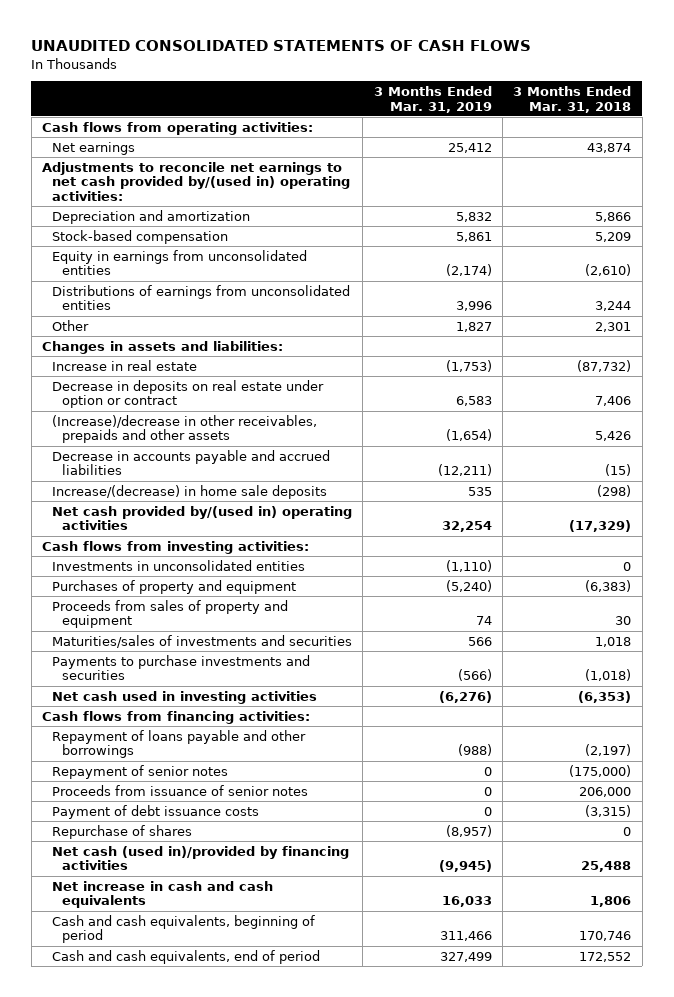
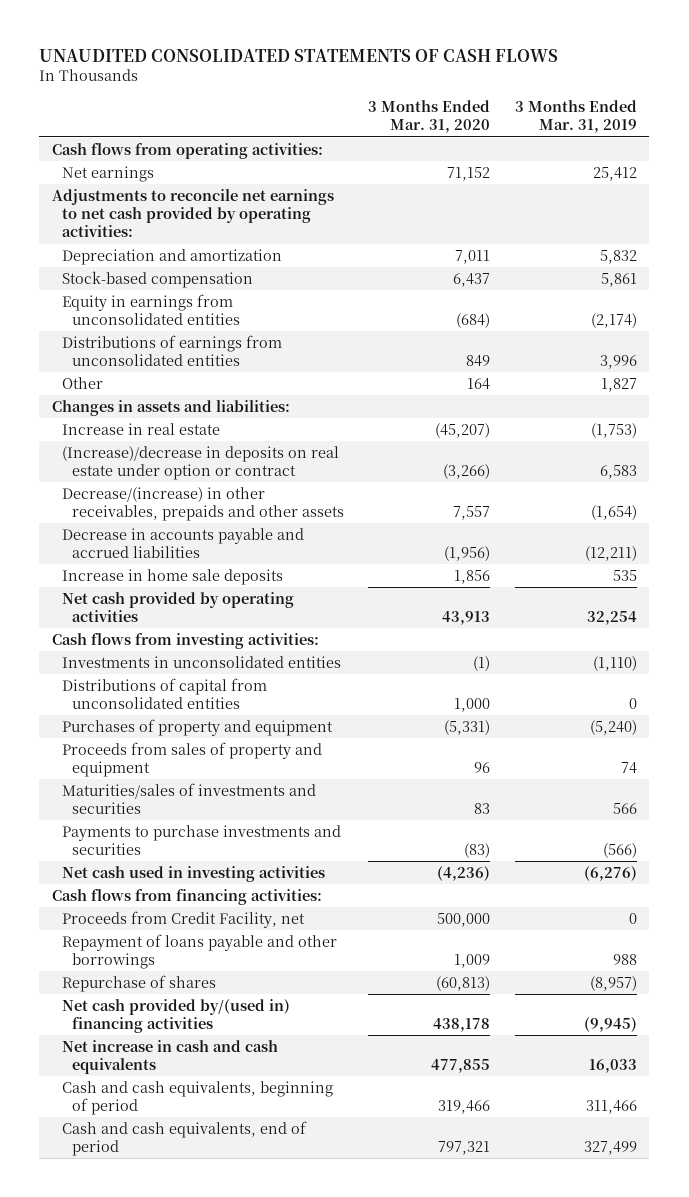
[513,85,632,113] 3 Months Ended Mar. 31, 2018 -> none
none -> [368,99,491,134] 3 Months Ended Mar. 31, 2020
[42,161,351,202] Adjustments to reconcile net earnings to net cash provided by/(used in) operating activities: -> [51,188,334,238] Adjustments to reconcile net earnings to net cash provided by operating activities:
[52,379,325,409] Decrease in deposits on real estate under option or contract -> [61,445,339,481] (Increase)/decrease in deposits on real estate under option or contract
[52,414,318,444] (Increase)/decrease in other receivables, prepaids and other assets -> [61,486,344,522] Decrease/(increase) in other receivables, prepaids and other assets
[52,484,328,499] Increase/(decrease) in home sale deposits -> [61,568,283,585] Increase in home sale deposits
[52,505,353,531] Net cash provided by/(used in) operating activities -> [61,591,294,623] Net cash provided by operating activities
none -> [61,677,267,710] Distributions of capital from unconsolidated entities
[52,764,229,779] Repayment of senior notes -> none
[52,784,309,796] Proceeds from issuance of senior notes -> none
[52,804,260,819] Payment of debt issuance costs -> none
none -> [61,910,305,928] Proceeds from Credit Facility, net
[457,744,492,757] (988) -> [613,954,638,966] 988
[52,845,350,871] Net cash (used in)/provided by financing activities -> [61,998,290,1034] Net cash provided by/(used in) financing activities

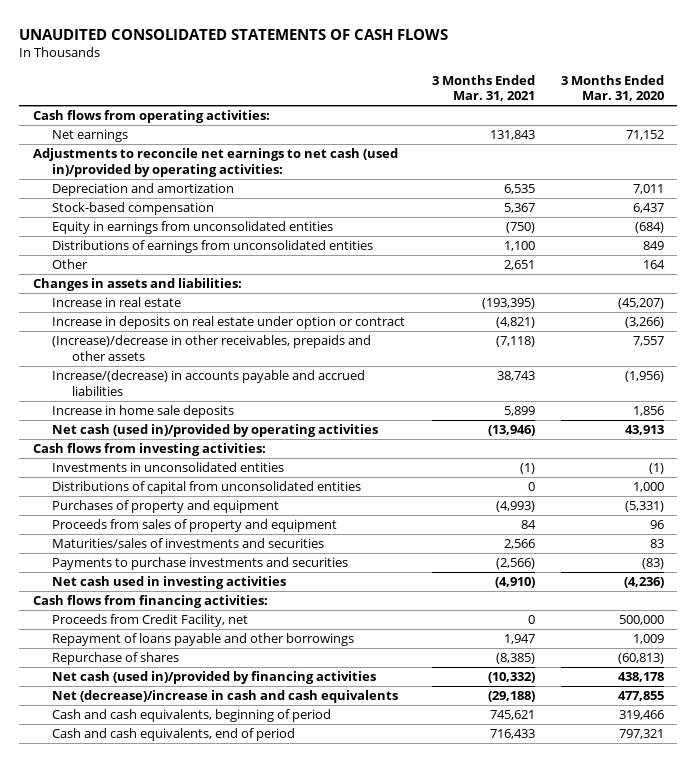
[515,99,638,134] 3 Months Ended Mar. 31, 2019 -> none
none -> [431,74,535,102] 3 Months Ended Mar. 31, 2021
[51,188,334,238] Adjustments to reconcile net earnings to net cash provided by operating activities: -> [32,148,398,177] Adjustments to reconcile net earnings to net cash (used in)/provided by operating activities:
[61,445,339,481] (Increase)/decrease in deposits on real estate under option or contract -> [52,316,406,330] Increase in deposits on real estate under option or contract
[61,486,344,522] Decrease/(increase) in other receivables, prepaids and other assets -> [52,335,372,361] (Increase)/decrease in other receivables, prepaids and other assets
[61,527,304,559] Decrease in accounts payable and accrued liabilities -> [52,370,366,396] Increase/(decrease) in accounts payable and accrued liabilities
[61,591,294,623] Net cash provided by operating activities -> [52,424,379,438] Net cash (used in)/provided by operating activities
[61,998,290,1034] Net cash provided by/(used in) financing activities -> [52,671,377,685] Net cash (used in)/provided by financing activities
[61,1039,278,1075] Net increase in cash and cash equivalents -> [52,690,399,704] Net (decrease)/increase in cash and cash equivalents

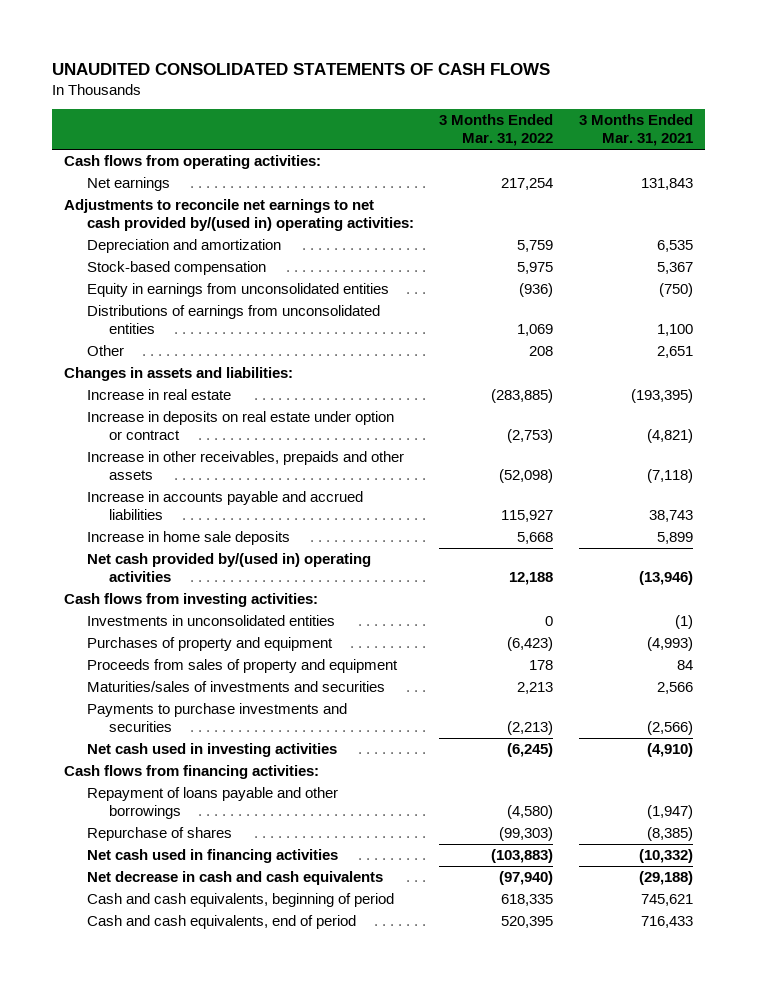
[560,74,664,102] 3 Months Ended Mar. 31, 2020 -> none
none -> [439,114,554,147] 3 Months Ended Mar. 31, 2022
[32,148,398,177] Adjustments to reconcile net earnings to net cash (used in)/provided by operating activities: -> [64,198,414,232] Adjustments to reconcile net earnings to net cash provided by/(used in) operating activities:
[52,335,372,361] (Increase)/decrease in other receivables, prepaids and other assets -> [86,450,404,481] Increase in other receivables, prepaids and other assets
[52,370,366,396] Increase/(decrease) in accounts payable and accrued liabilities -> [86,490,363,521] Increase in accounts payable and accrued liabilities
[52,424,379,438] Net cash (used in)/provided by operating activities -> [86,552,371,583] Net cash provided by/(used in) operating activities
[52,481,362,495] Distributions of capital from unconsolidated entities -> none
[52,614,249,628] Proceeds from Credit Facility, net -> none
[503,634,535,645] 1,947 -> [646,805,693,820] (1,947)
[52,671,377,685] Net cash (used in)/provided by financing activities -> [86,848,338,863] Net cash used in financing activities
[52,690,399,704] Net (decrease)/increase in cash and cash equivalents -> [86,870,383,885] Net decrease in cash and cash equivalents

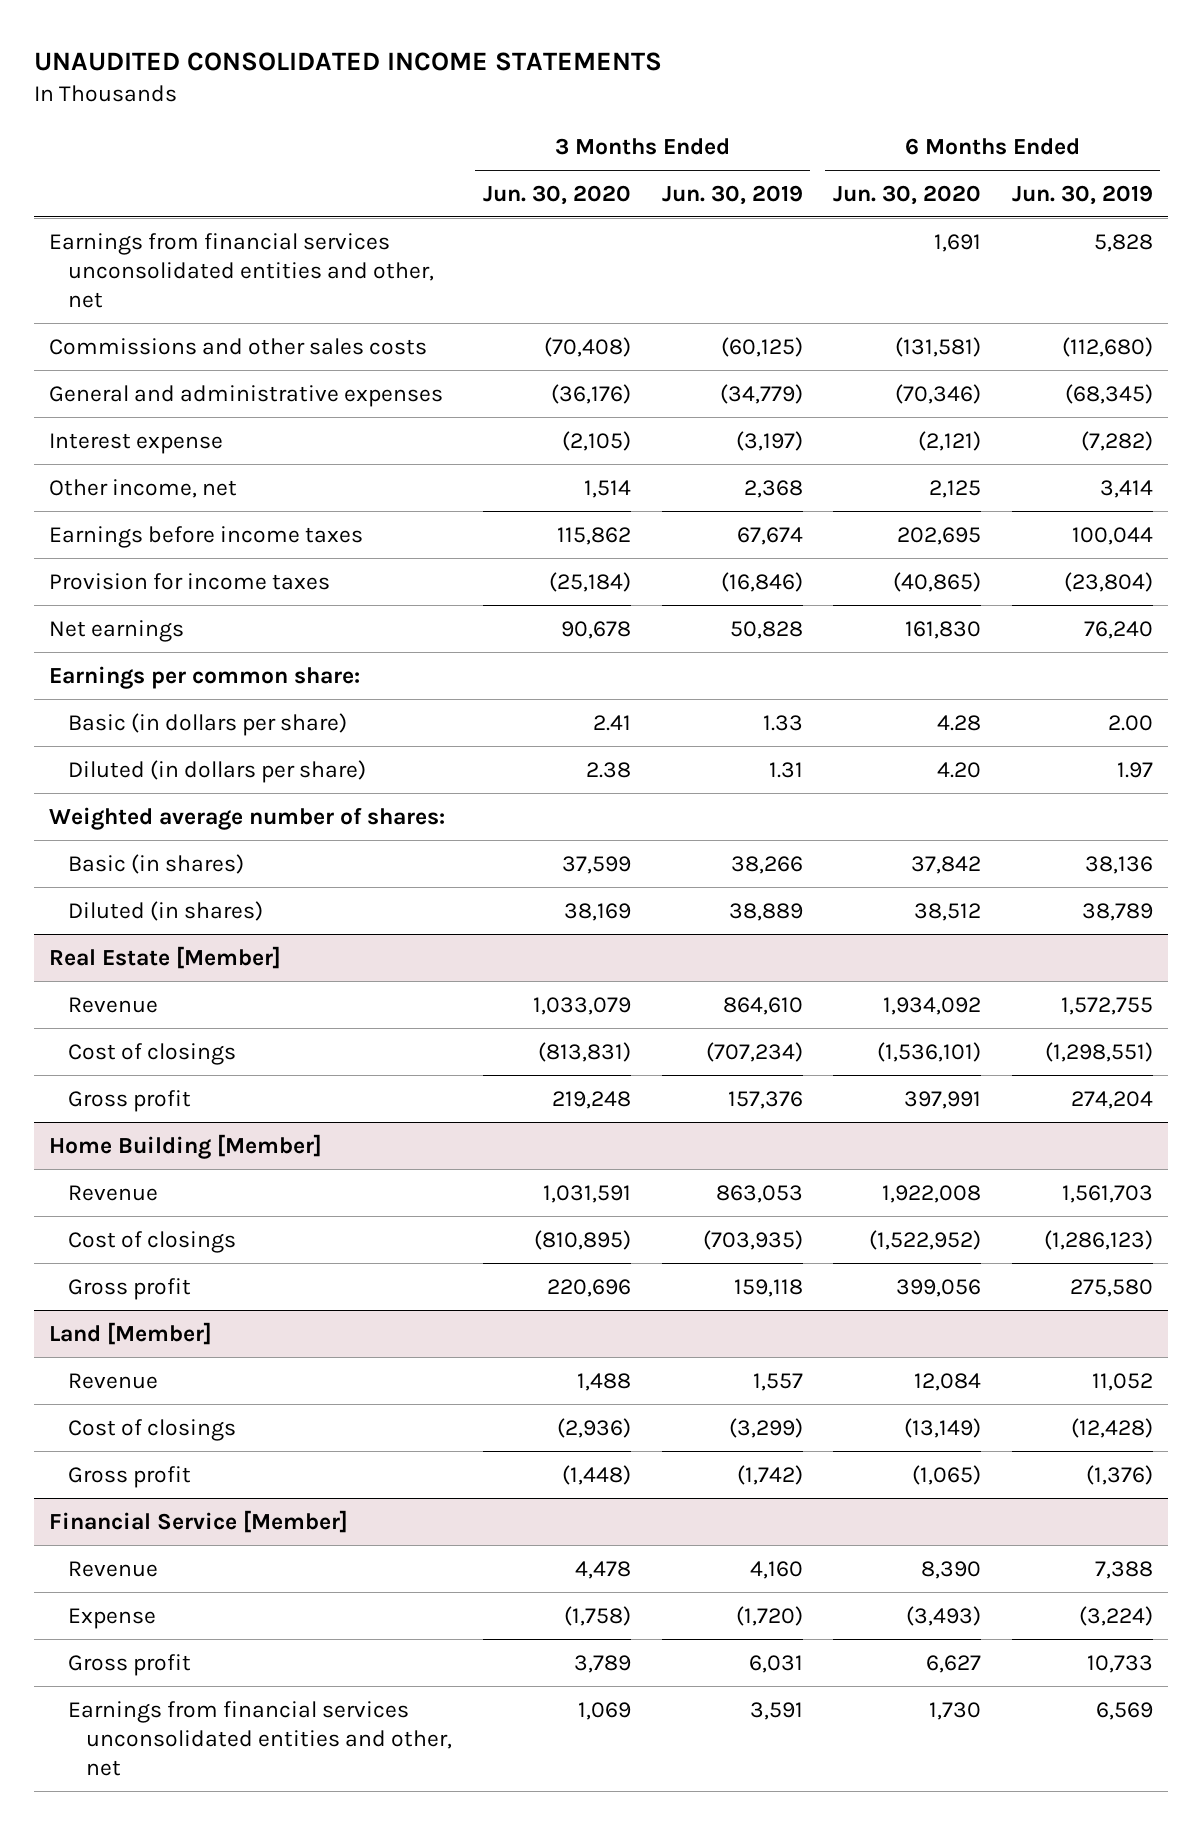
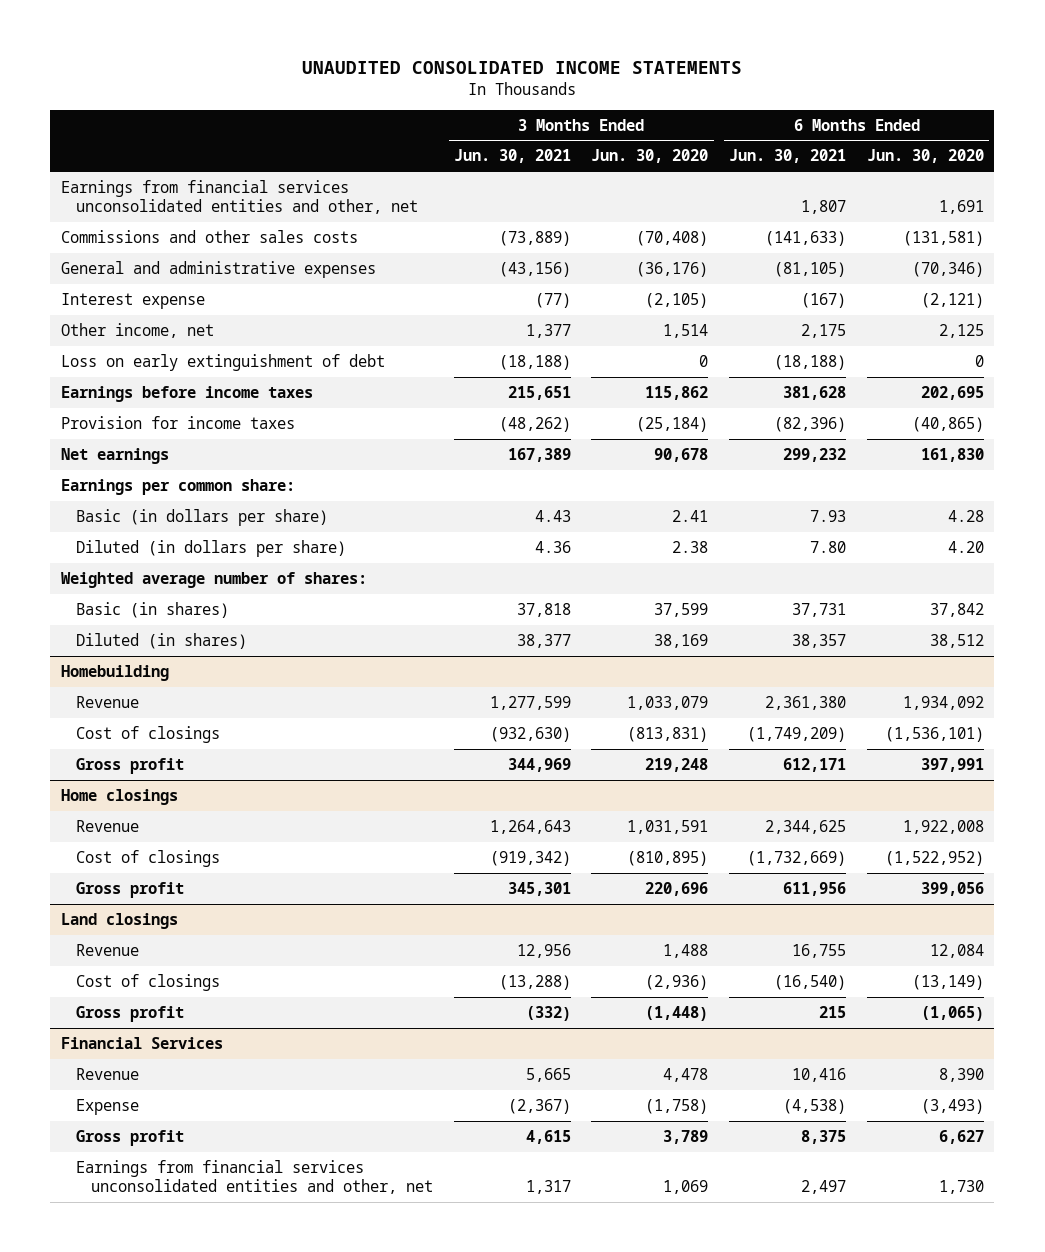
[661,184,803,205] Jun. 30, 2019 -> none
[1011,184,1153,205] Jun. 30, 2019 -> none
none -> [453,149,571,164] Jun. 30, 2021
none -> [729,149,847,164] Jun. 30, 2021
none -> [60,353,385,371] Loss on early extinguishment of debt
[49,945,282,969] Real Estate [Member] -> [60,664,169,681] Homebuilding
[49,1133,323,1159] Home Building [Member] -> [60,788,178,805] Home closings
[49,1321,213,1345] Land [Member] -> [60,912,178,929] Land closings
[49,1509,349,1533] Financial Service [Member] -> [60,1036,223,1049] Financial Services

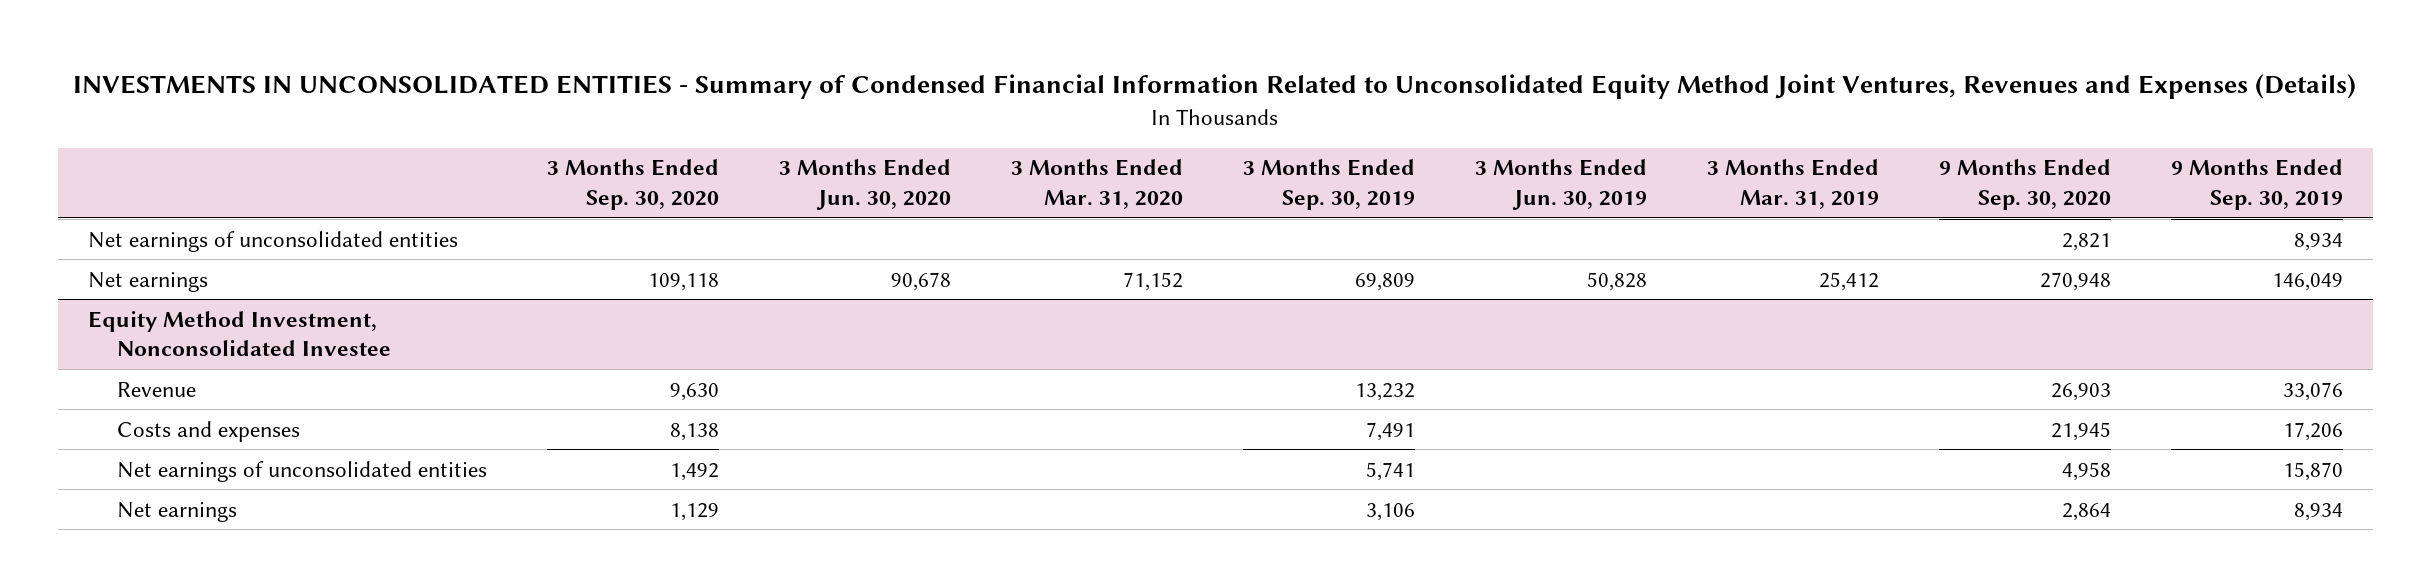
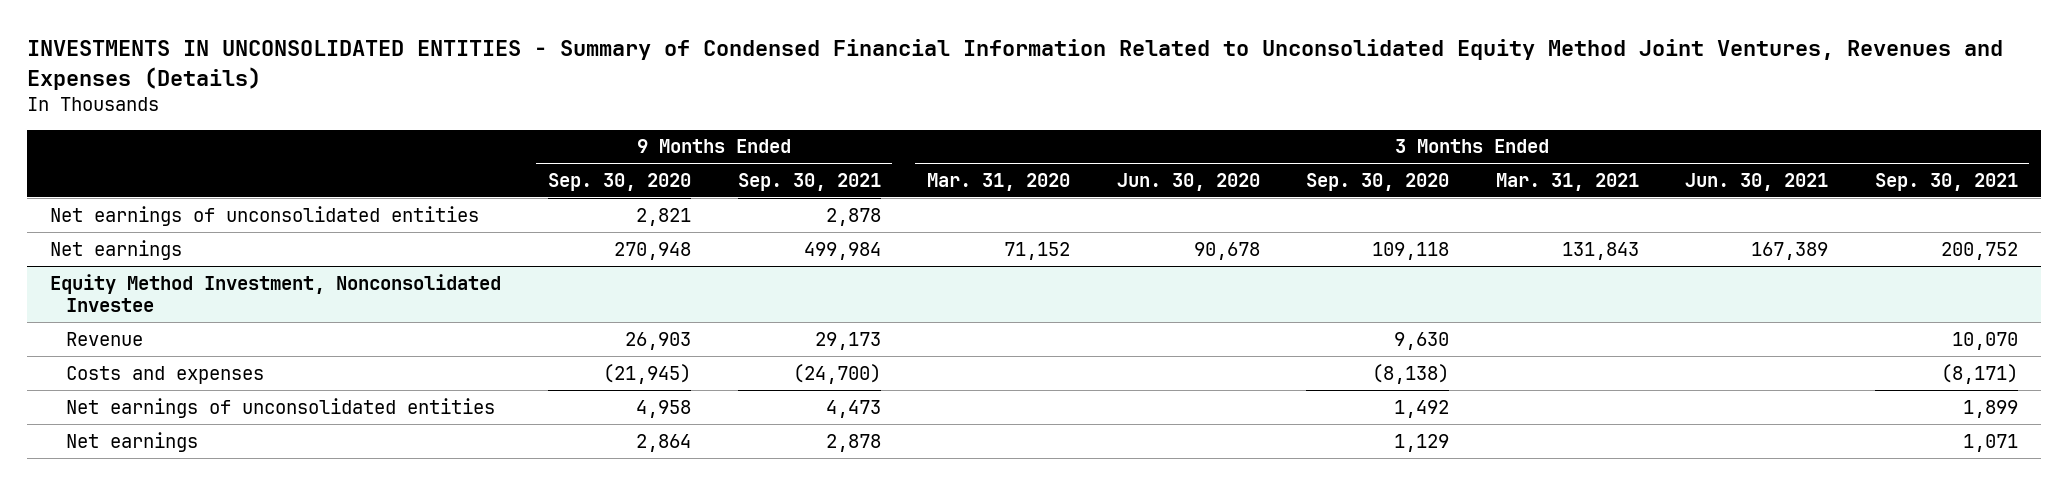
[1242,159,1415,211] 3 Months Ended Sep. 30, 2019 -> none
[1474,159,1647,211] 3 Months Ended Jun. 30, 2019 -> none
[1706,159,1879,210] 3 Months Ended Mar. 31, 2019 -> none
[2170,159,2343,211] 9 Months Ended Sep. 30, 2019 -> none
none -> [737,172,881,191] Sep. 30, 2021
none -> [1495,172,1639,191] Mar. 31, 2021
none -> [1685,172,1829,191] Jun. 30, 2021
none -> [1874,172,2018,191] Sep. 30, 2021
[669,422,719,441] 8,138 -> [1372,363,1450,384] (8,138)
[2050,421,2111,441] 21,945 -> [603,363,692,384] (21,945)

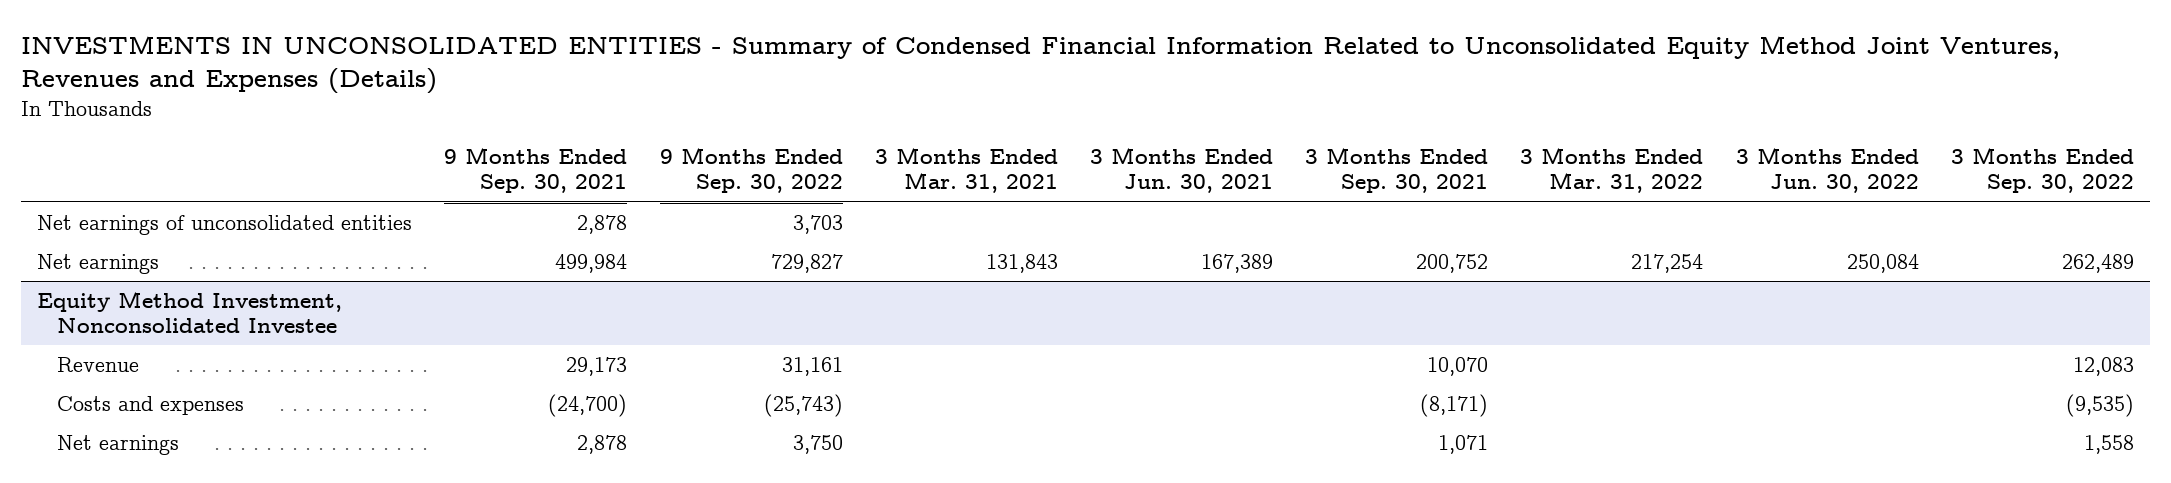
[548,172,692,191] Sep. 30, 2020 -> none
[927,172,1071,191] Mar. 31, 2020 -> none
[1116,172,1260,191] Jun. 30, 2020 -> none
[1306,172,1450,191] Sep. 30, 2020 -> none
none -> [659,146,843,194] 9 Months Ended Sep. 30, 2022
none -> [1520,146,1704,194] 3 Months Ended Mar. 31, 2022
none -> [1735,146,1919,194] 3 Months Ended Jun. 30, 2022
none -> [1950,146,2134,194] 3 Months Ended Sep. 30, 2022
[66,397,496,418] Net earnings of unconsolidated entities -> none

